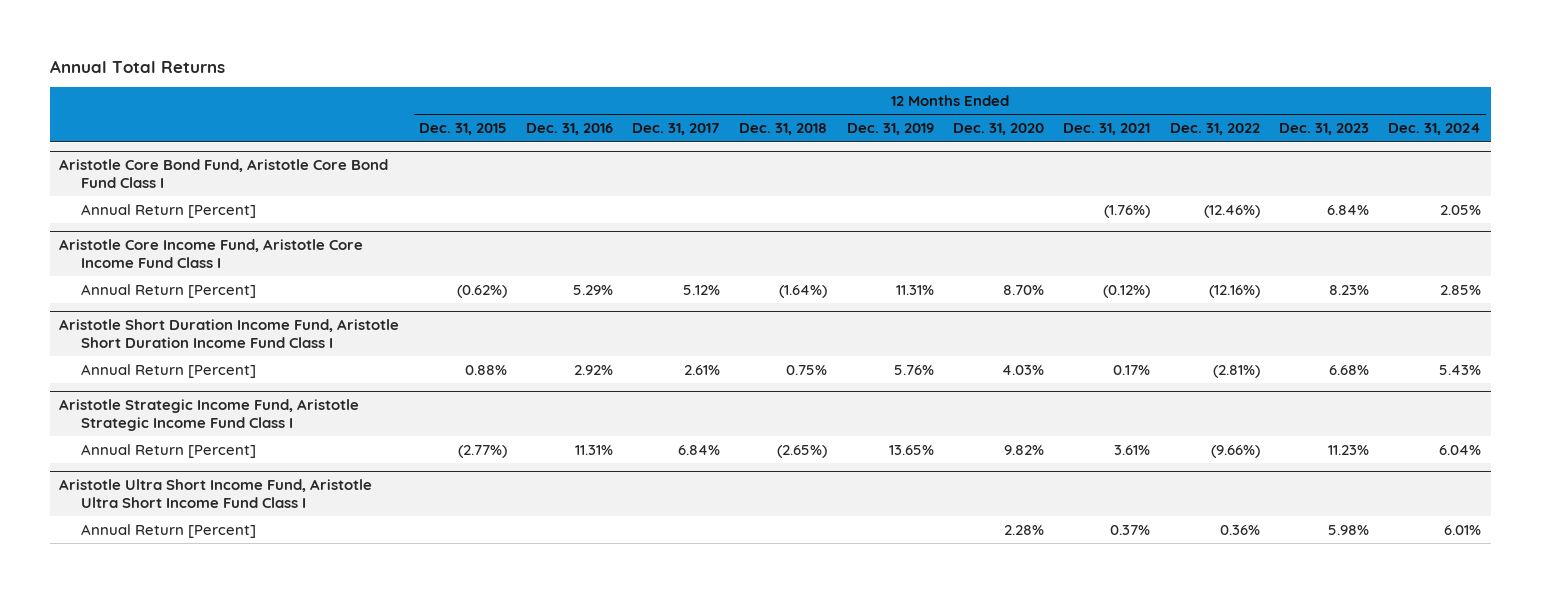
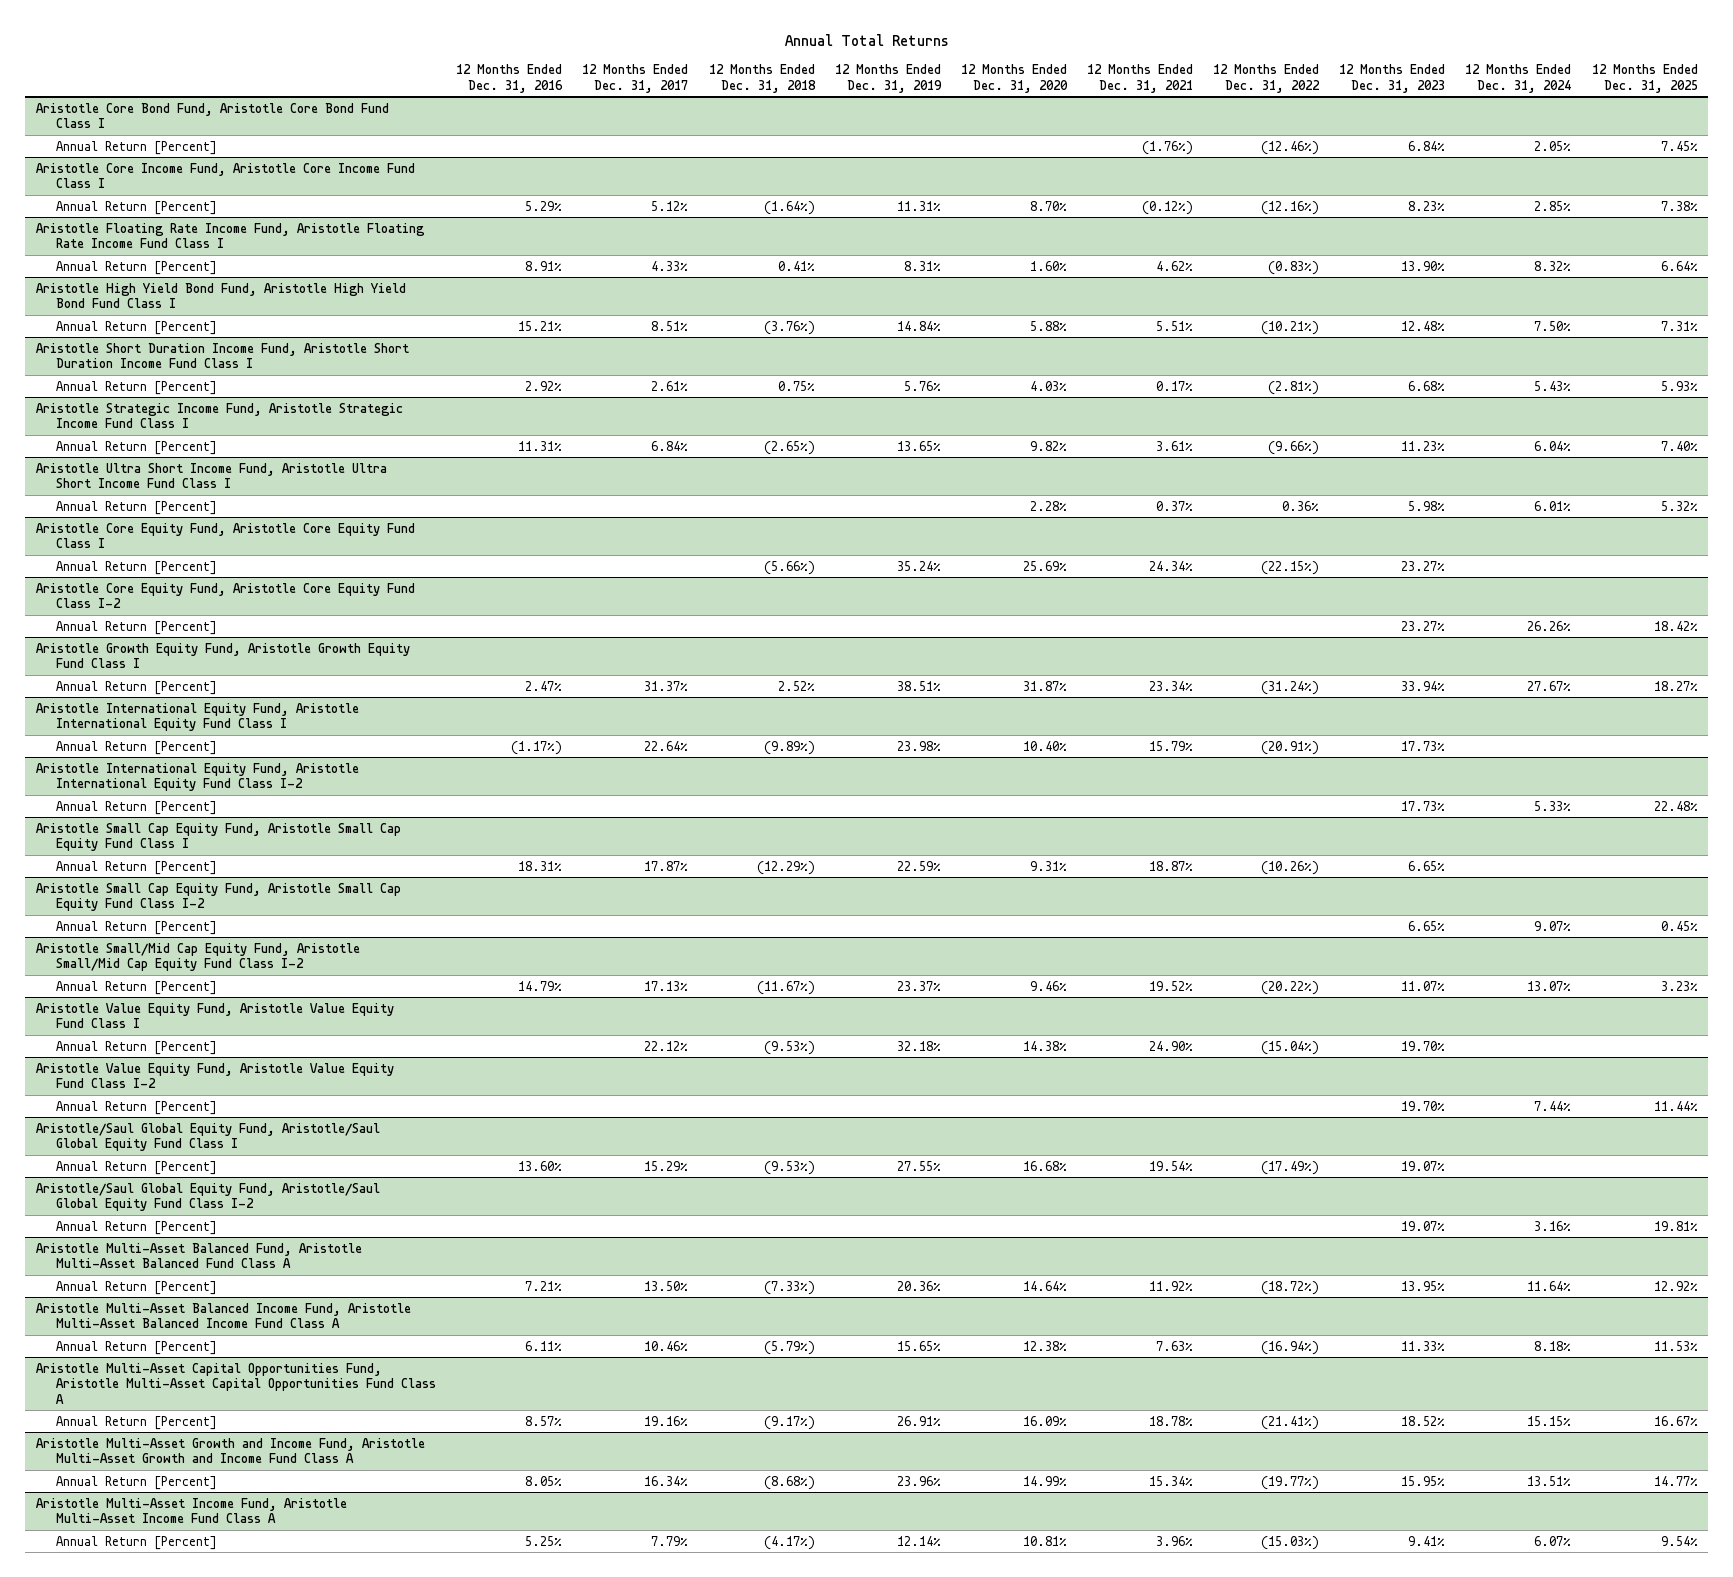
[418,123,507,136] Dec. 31, 2015 -> none
none -> [1591,64,1698,93] 12 Months Ended Dec. 31, 2025
none -> [35,222,425,249] Aristotle Floating Rate Income Fund, Aristotle Floating Rate Income Fund Class I
none -> [56,260,218,275] Annual Return [Percent]
none -> [35,282,406,309] Aristotle High Yield Bond Fund, Aristotle High Yield Bond Fund Class I
none -> [56,320,218,335] Annual Return [Percent]
none -> [35,522,415,549] Aristotle Core Equity Fund, Aristotle Core Equity Fund Class I
none -> [56,560,218,575] Annual Return [Percent]
none -> [35,582,415,609] Aristotle Core Equity Fund, Aristotle Core Equity Fund Class I-2
none -> [56,620,218,635] Annual Return [Percent]
none -> [35,642,410,669] Aristotle Growth Equity Fund, Aristotle Growth Equity Fund Class I
none -> [56,680,218,695] Annual Return [Percent]
none -> [35,702,359,732] Aristotle International Equity Fund, Aristotle International Equity Fund Class I
none -> [56,740,218,755] Annual Return [Percent]
none -> [35,762,359,792] Aristotle International Equity Fund, Aristotle International Equity Fund Class I-2
none -> [56,800,218,815] Annual Return [Percent]
none -> [35,822,401,852] Aristotle Small Cap Equity Fund, Aristotle Small Cap Equity Fund Class I
none -> [56,860,218,875] Annual Return [Percent]
none -> [35,882,401,912] Aristotle Small Cap Equity Fund, Aristotle Small Cap Equity Fund Class I-2
none -> [56,920,218,935] Annual Return [Percent]
none -> [35,942,360,972] Aristotle Small/Mid Cap Equity Fund, Aristotle Small/Mid Cap Equity Fund Class I-2
none -> [56,980,218,995] Annual Return [Percent]
none -> [35,1002,394,1029] Aristotle Value Equity Fund, Aristotle Value Equity Fund Class I
none -> [56,1040,218,1055] Annual Return [Percent]
none -> [35,1062,394,1089] Aristotle Value Equity Fund, Aristotle Value Equity Fund Class I-2
none -> [56,1100,218,1115] Annual Return [Percent]
none -> [35,1122,380,1152] Aristotle/Saul Global Equity Fund, Aristotle/Saul Global Equity Fund Class I
none -> [56,1160,218,1175] Annual Return [Percent]
none -> [35,1182,380,1212] Aristotle/Saul Global Equity Fund, Aristotle/Saul Global Equity Fund Class I-2
none -> [56,1220,218,1235] Annual Return [Percent]
none -> [35,1242,362,1269] Aristotle Multi-Asset Balanced Fund, Aristotle Multi-Asset Balanced Fund Class A
none -> [56,1280,218,1295] Annual Return [Percent]
none -> [35,1302,411,1329] Aristotle Multi-Asset Balanced Income Fund, Aristotle Multi-Asset Balanced Income Fund Class A
none -> [56,1340,218,1355] Annual Return [Percent]
none -> [35,1362,437,1404] Aristotle Multi-Asset Capital Opportunities Fund, Aristotle Multi-Asset Capital Opportunities Fund Class A
none -> [56,1415,218,1430] Annual Return [Percent]
none -> [35,1437,425,1464] Aristotle Multi-Asset Growth and Income Fund, Aristotle Multi-Asset Growth and Income Fund Class A
none -> [56,1475,218,1490] Annual Return [Percent]
none -> [35,1497,347,1524] Aristotle Multi-Asset Income Fund, Aristotle Multi-Asset Income Fund Class A
none -> [56,1535,218,1550] Annual Return [Percent]

